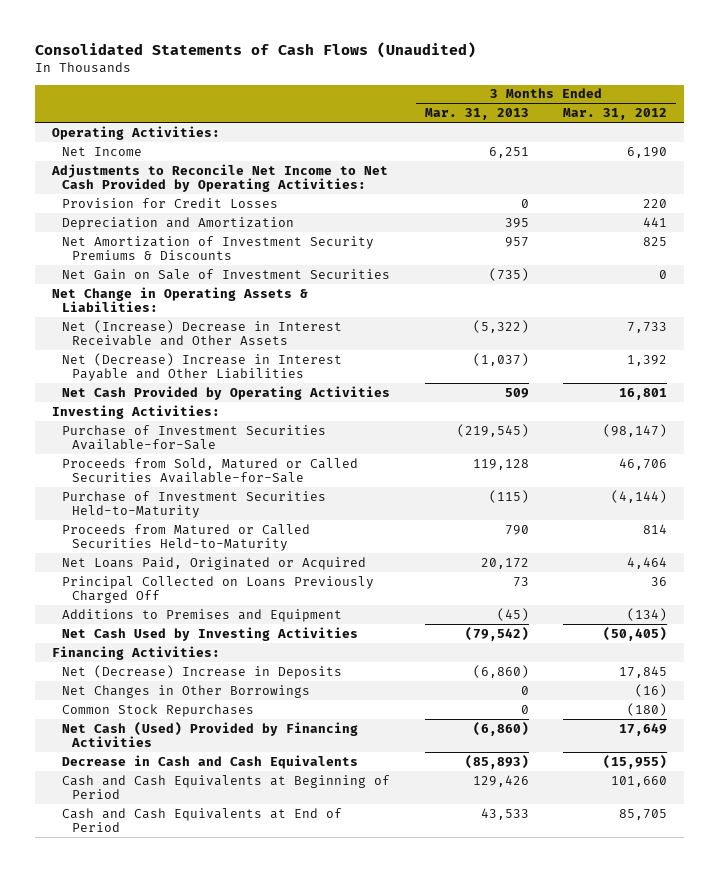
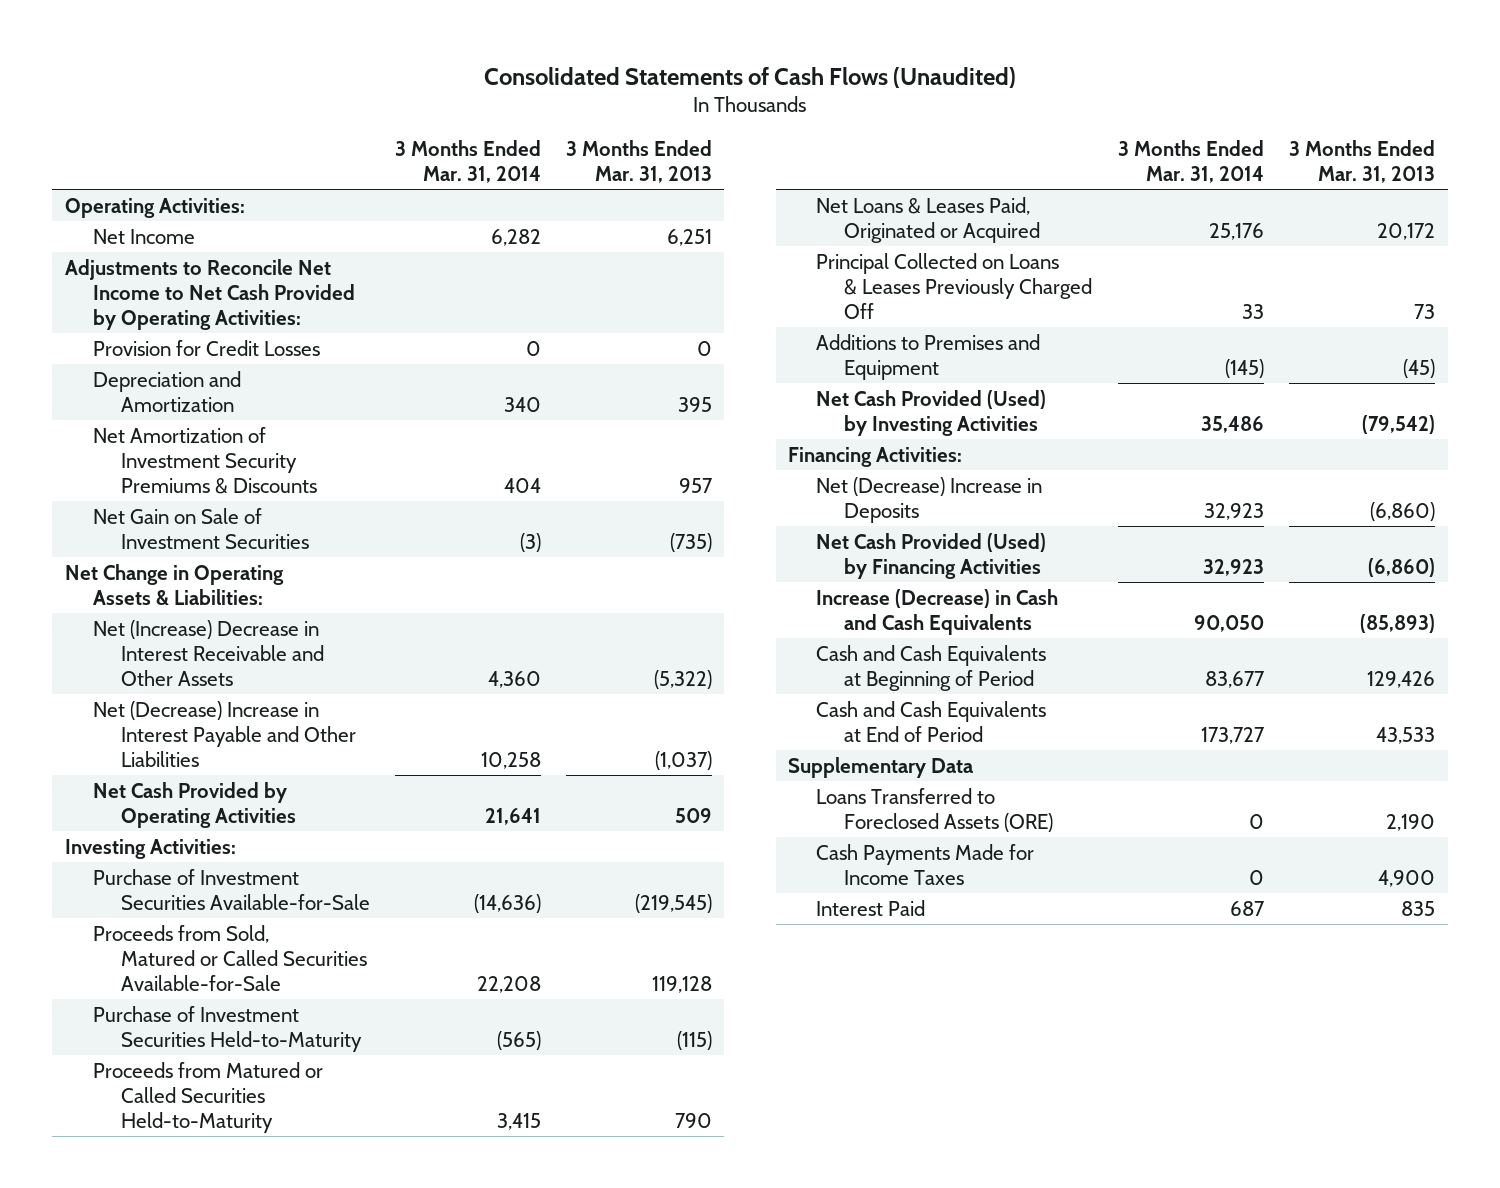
[563,108,668,121] Mar. 31, 2012 -> none
none -> [394,139,541,184] 3 Months Ended Mar. 31, 2014
[62,556,367,570] Net Loans Paid, Originated or Acquired -> [816,196,1041,243] Net Loans & Leases Paid, Originated or Acquired
[62,575,375,604] Principal Collected on Loans Previously Charged Off -> [816,252,1093,319] Principal Collected on Loans & Leases Previously Charged Off
[62,626,359,641] Net Cash Used by Investing Activities -> [816,389,1047,436] Net Cash Provided (Used) by Investing Activities
[62,684,311,698] Net Changes in Other Borrowings -> none
[62,703,255,717] Common Stock Repurchases -> none
[62,721,359,748] Net Cash (Used) Provided by Financing Activities -> [816,532,1047,579] Net Cash Provided (Used) by Financing Activities
[62,754,359,769] Decrease in Cash and Cash Equivalents -> [816,588,1059,635] Increase (Decrease) in Cash and Cash Equivalents
none -> [788,756,974,778] Supplementary Data
none -> [816,787,1054,832] Loans Transferred to Foreclosed Assets (ORE)
none -> [816,843,1035,885] Cash Payments Made for Income Taxes
none -> [816,899,926,916] Interest Paid

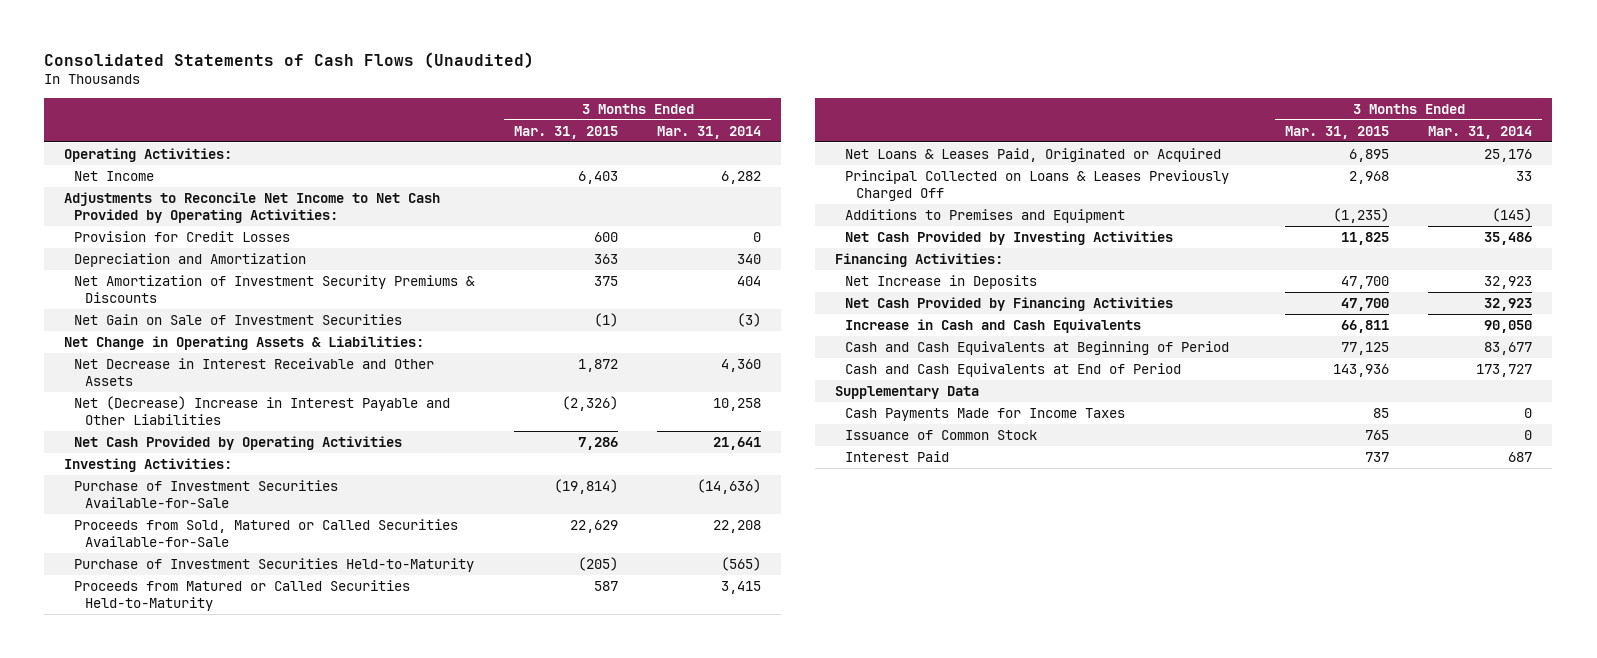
[565,139,712,184] 3 Months Ended Mar. 31, 2013 -> none
none -> [513,125,618,139] Mar. 31, 2015
[92,619,324,686] Net (Increase) Decrease in Interest Receivable and Other Assets -> [74,357,435,387] Net Decrease in Interest Receivable and Other Assets
[816,389,1047,436] Net Cash Provided (Used) by Investing Activities -> [845,230,1174,245] Net Cash Provided by Investing Activities
[816,476,1043,523] Net (Decrease) Increase in Deposits -> [845,274,1038,289] Net Increase in Deposits
[816,532,1047,579] Net Cash Provided (Used) by Financing Activities -> [845,296,1174,311] Net Cash Provided by Financing Activities
[816,588,1059,635] Increase (Decrease) in Cash and Cash Equivalents -> [845,318,1142,333] Increase in Cash and Cash Equivalents
[816,787,1054,832] Loans Transferred to Foreclosed Assets (ORE) -> none
none -> [845,429,1038,440] Issuance of Common Stock

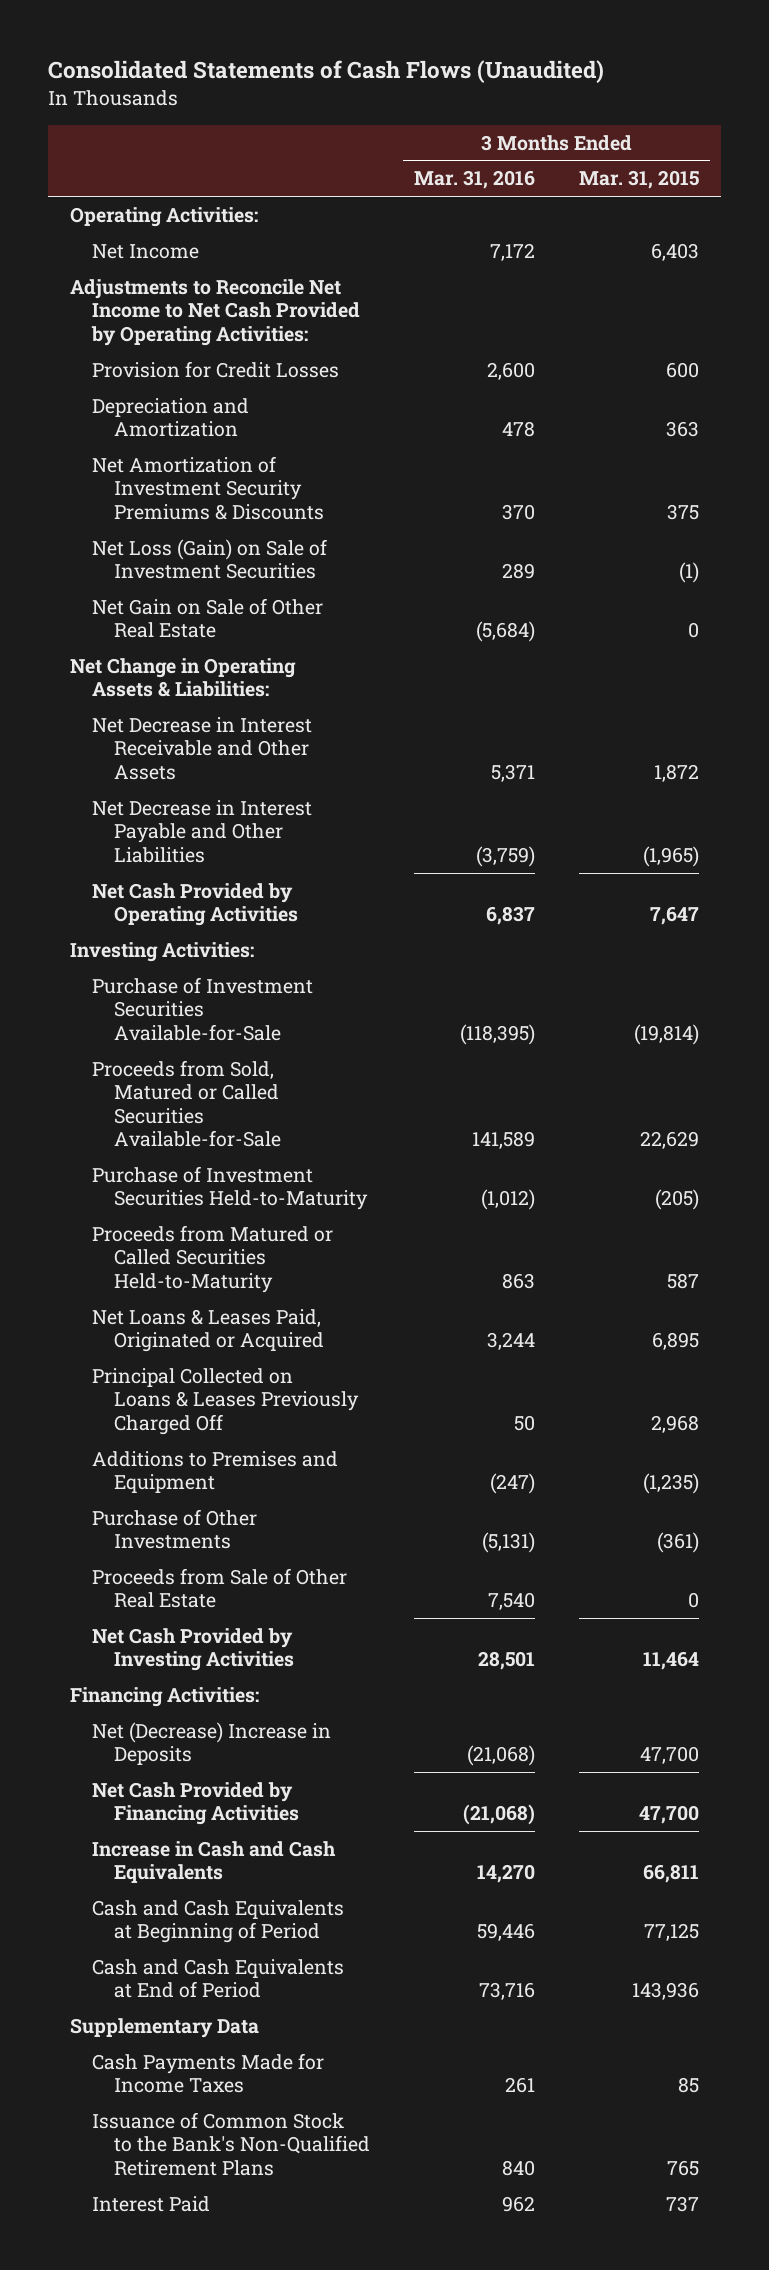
[657,125,762,139] Mar. 31, 2014 -> none
none -> [414,170,536,190] Mar. 31, 2016
[74,313,403,325] Net Gain on Sale of Investment Securities -> [92,538,328,580] Net Loss (Gain) on Sale of Investment Securities
none -> [92,597,324,639] Net Gain on Sale of Other Real Estate
[74,395,451,426] Net (Decrease) Increase in Interest Payable and Other Liabilities -> [92,799,313,863] Net Decrease in Interest Payable and Other Liabilities
[561,395,618,411] (2,326) -> [642,845,699,867] (1,965)
[577,436,618,450] 7,286 -> [649,906,699,926] 7,647
none -> [92,1508,258,1550] Purchase of Other Investments
none -> [92,1567,348,1609] Proceeds from Sale of Other Real Estate
[1340,231,1389,245] 11,825 -> [642,1651,699,1671] 11,464
[845,274,1038,289] Net Increase in Deposits -> [92,1721,332,1766] Net (Decrease) Increase in Deposits
[845,429,1038,440] Issuance of Common Stock -> [92,2111,371,2176] Issuance of Common Stock to the Bank's Non-Qualified Retirement Plans

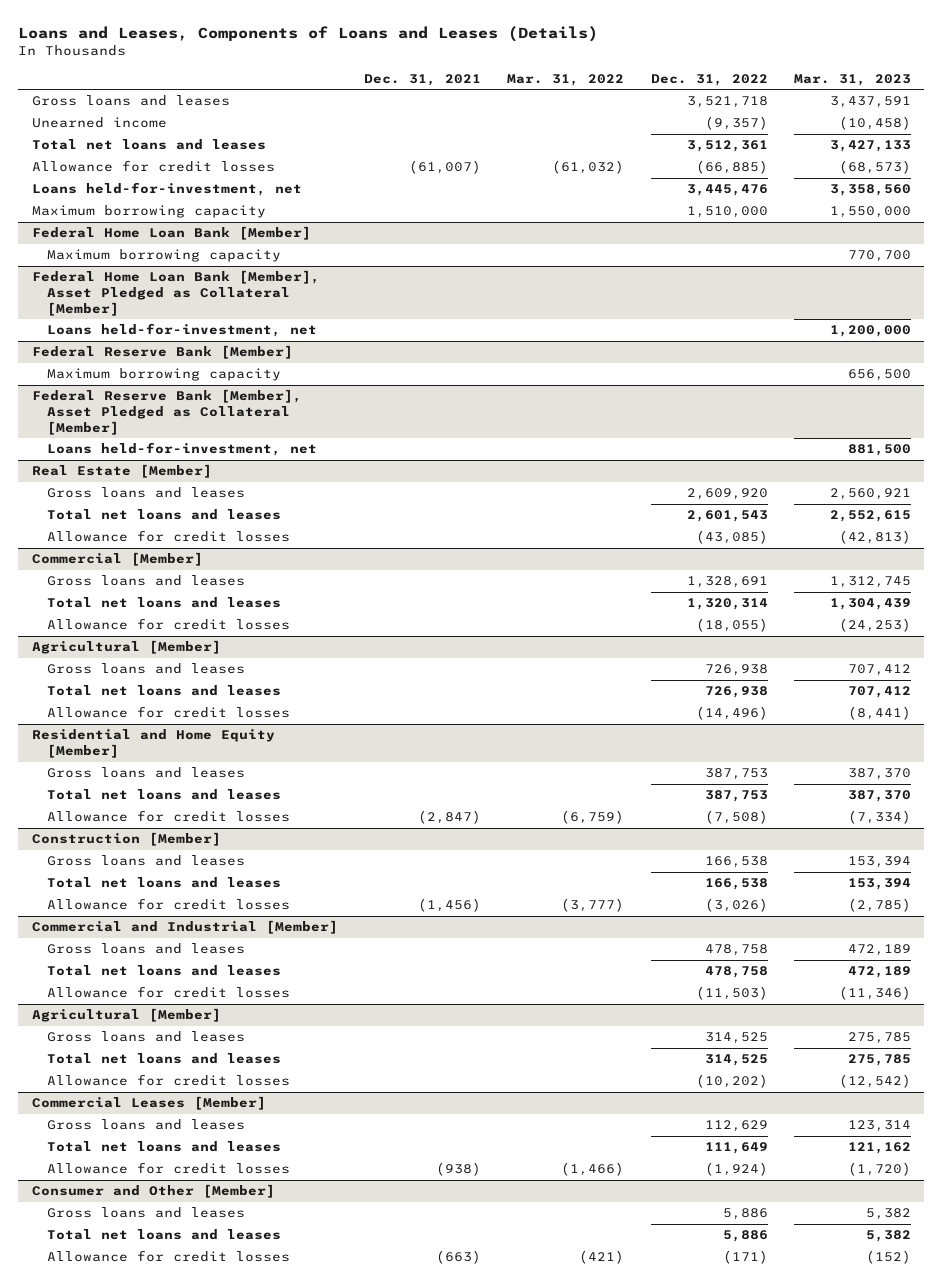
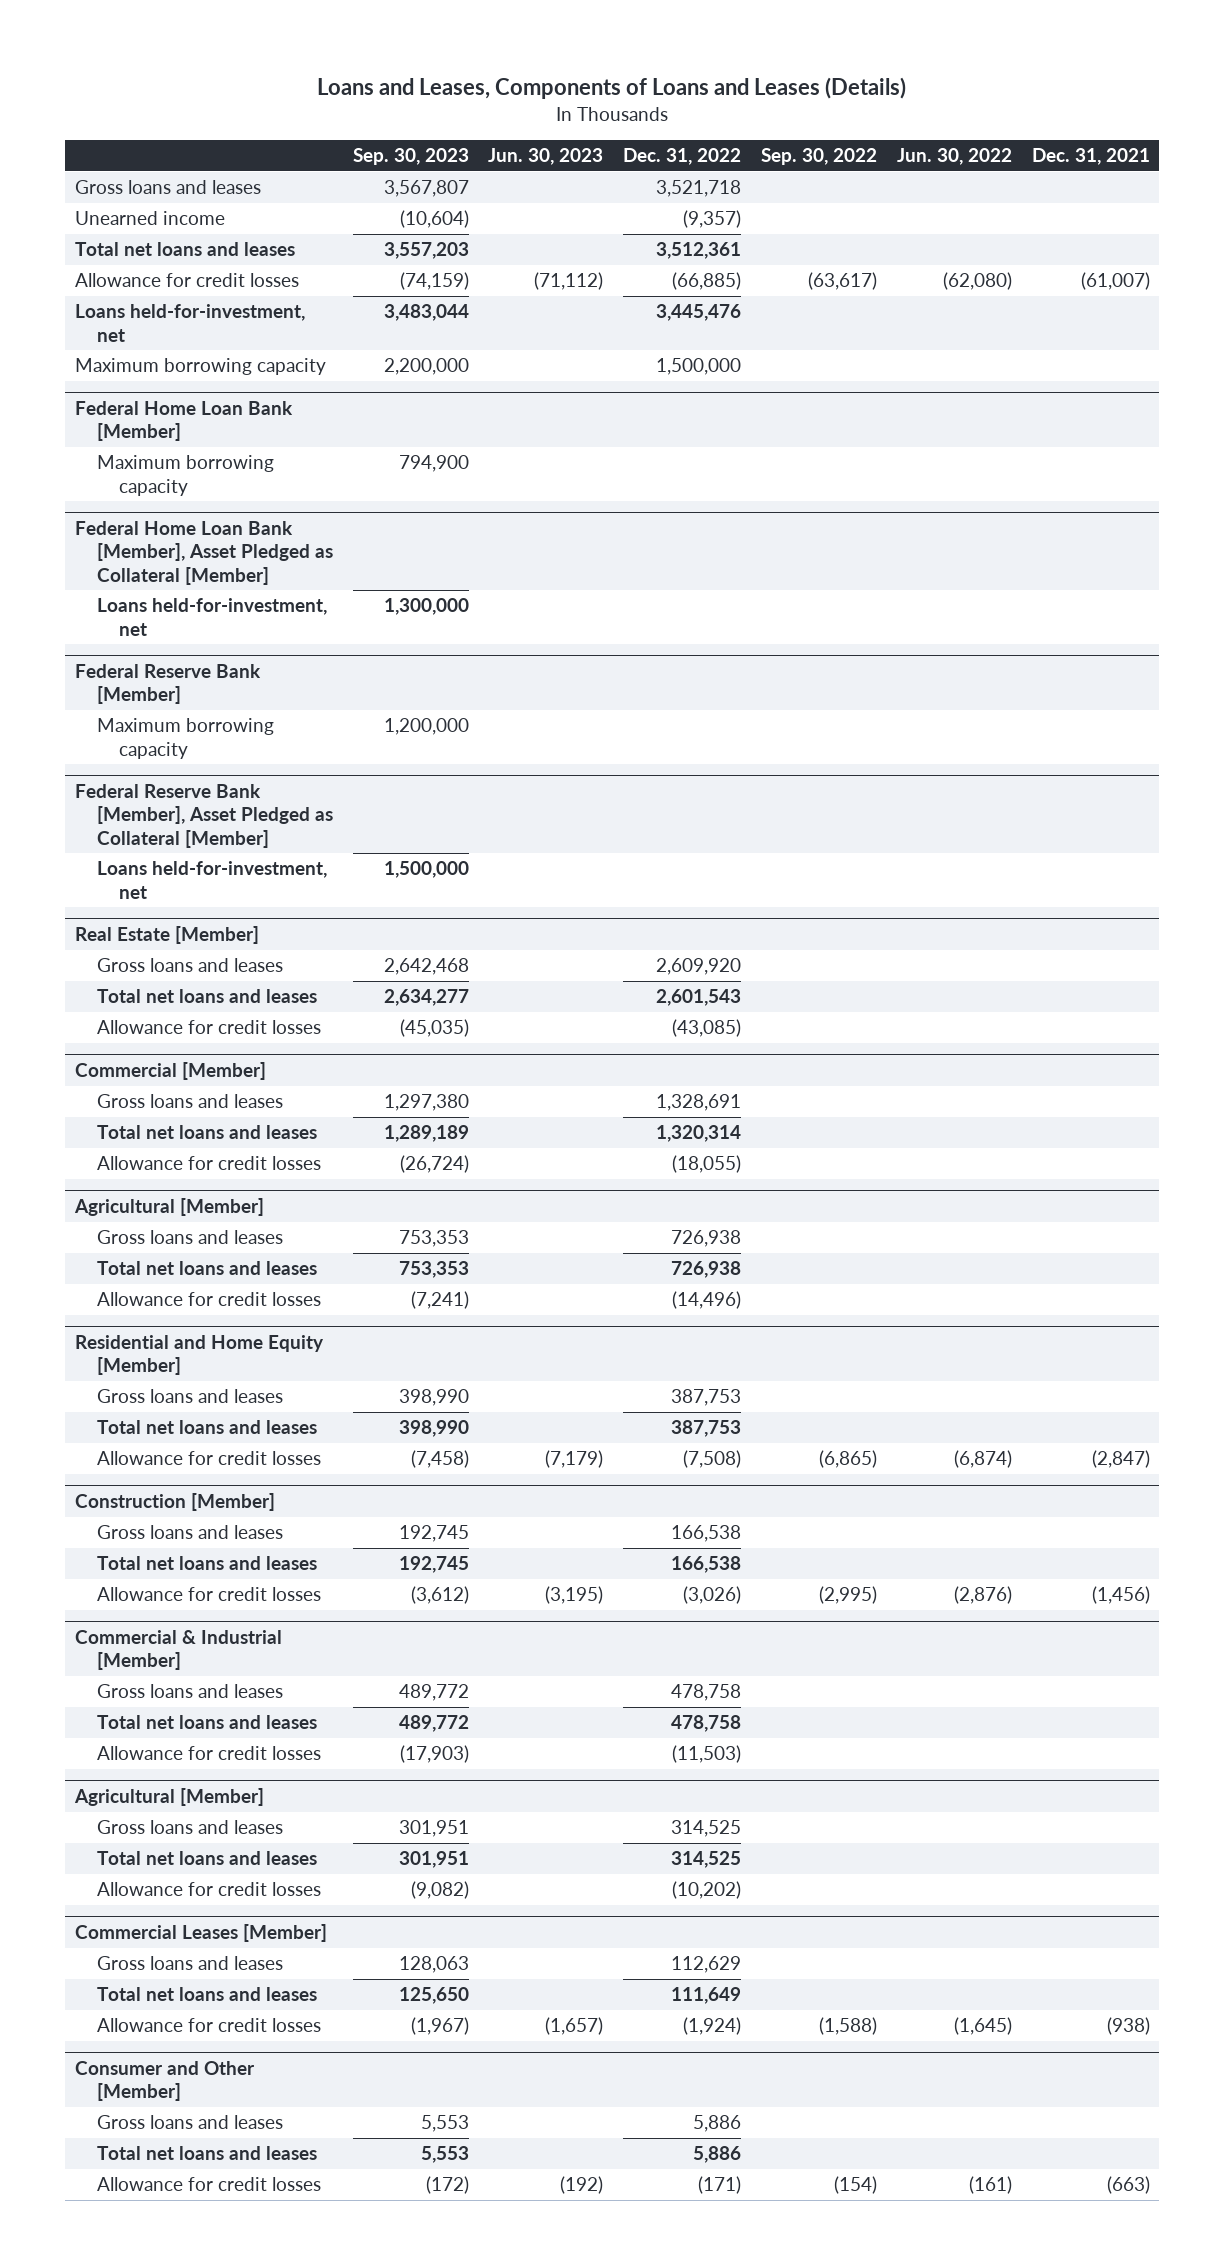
[507,73,625,86] Mar. 31, 2022 -> none
[793,73,911,86] Mar. 31, 2023 -> none
none -> [352,148,469,166] Sep. 30, 2023
none -> [488,148,604,166] Jun. 30, 2023
none -> [760,148,877,166] Sep. 30, 2022
none -> [896,148,1012,166] Jun. 30, 2022
[686,206,768,219] 1,510,000 -> [656,358,742,376] 1,500,000
[31,920,338,935] Commercial and Industrial [Member] -> [74,1630,282,1671] Commercial & Industrial [Member]

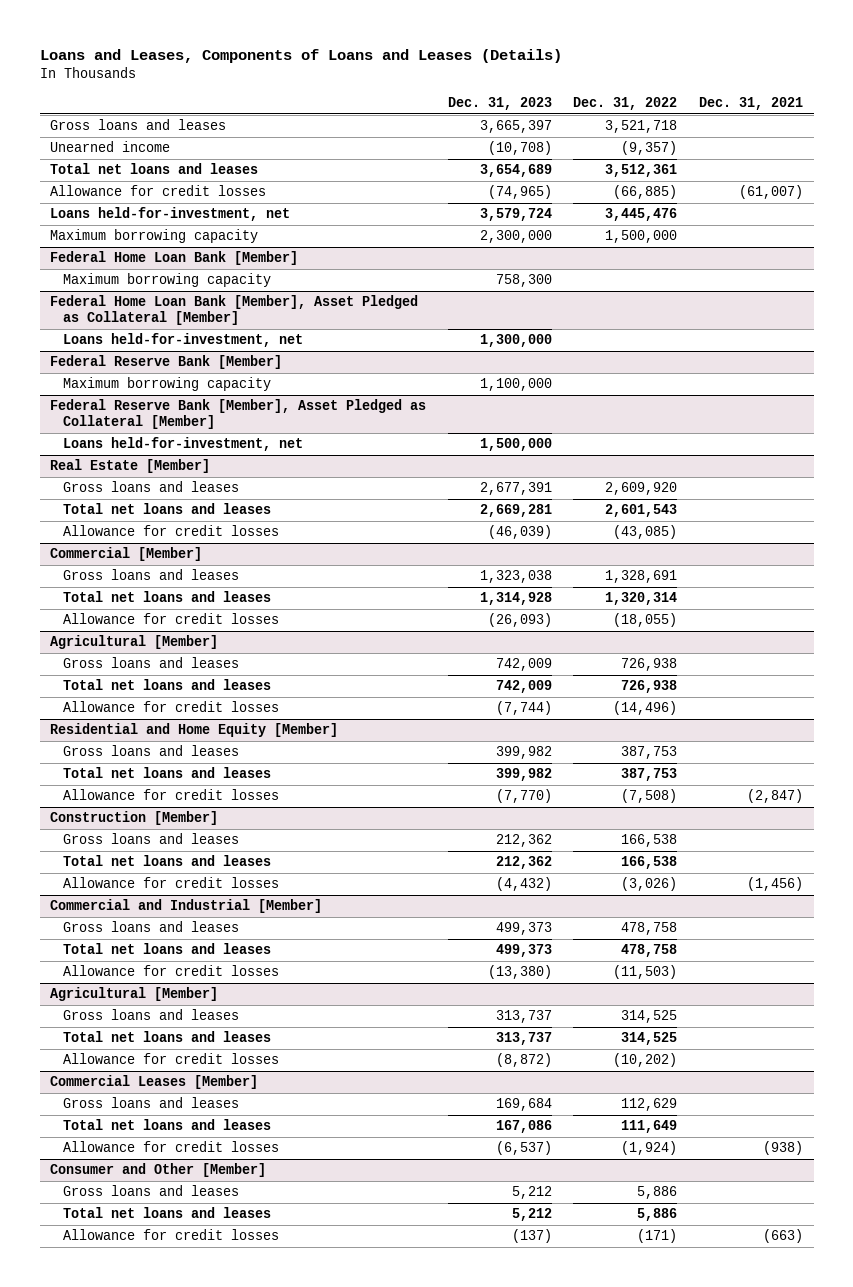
[352,148,469,166] Sep. 30, 2023 -> none
[488,148,604,166] Jun. 30, 2023 -> none
[760,148,877,166] Sep. 30, 2022 -> none
[896,148,1012,166] Jun. 30, 2022 -> none
none -> [447,97,552,111] Dec. 31, 2023
[74,1630,282,1671] Commercial & Industrial [Member] -> [50,899,323,914] Commercial and Industrial [Member]

